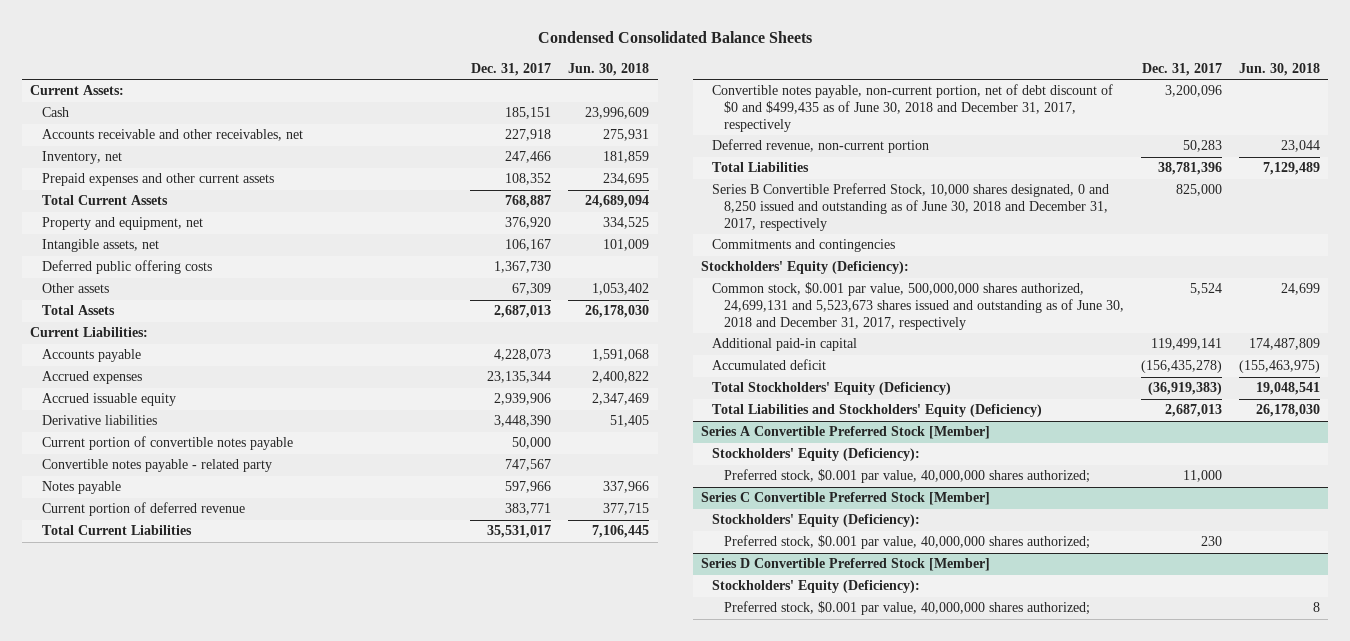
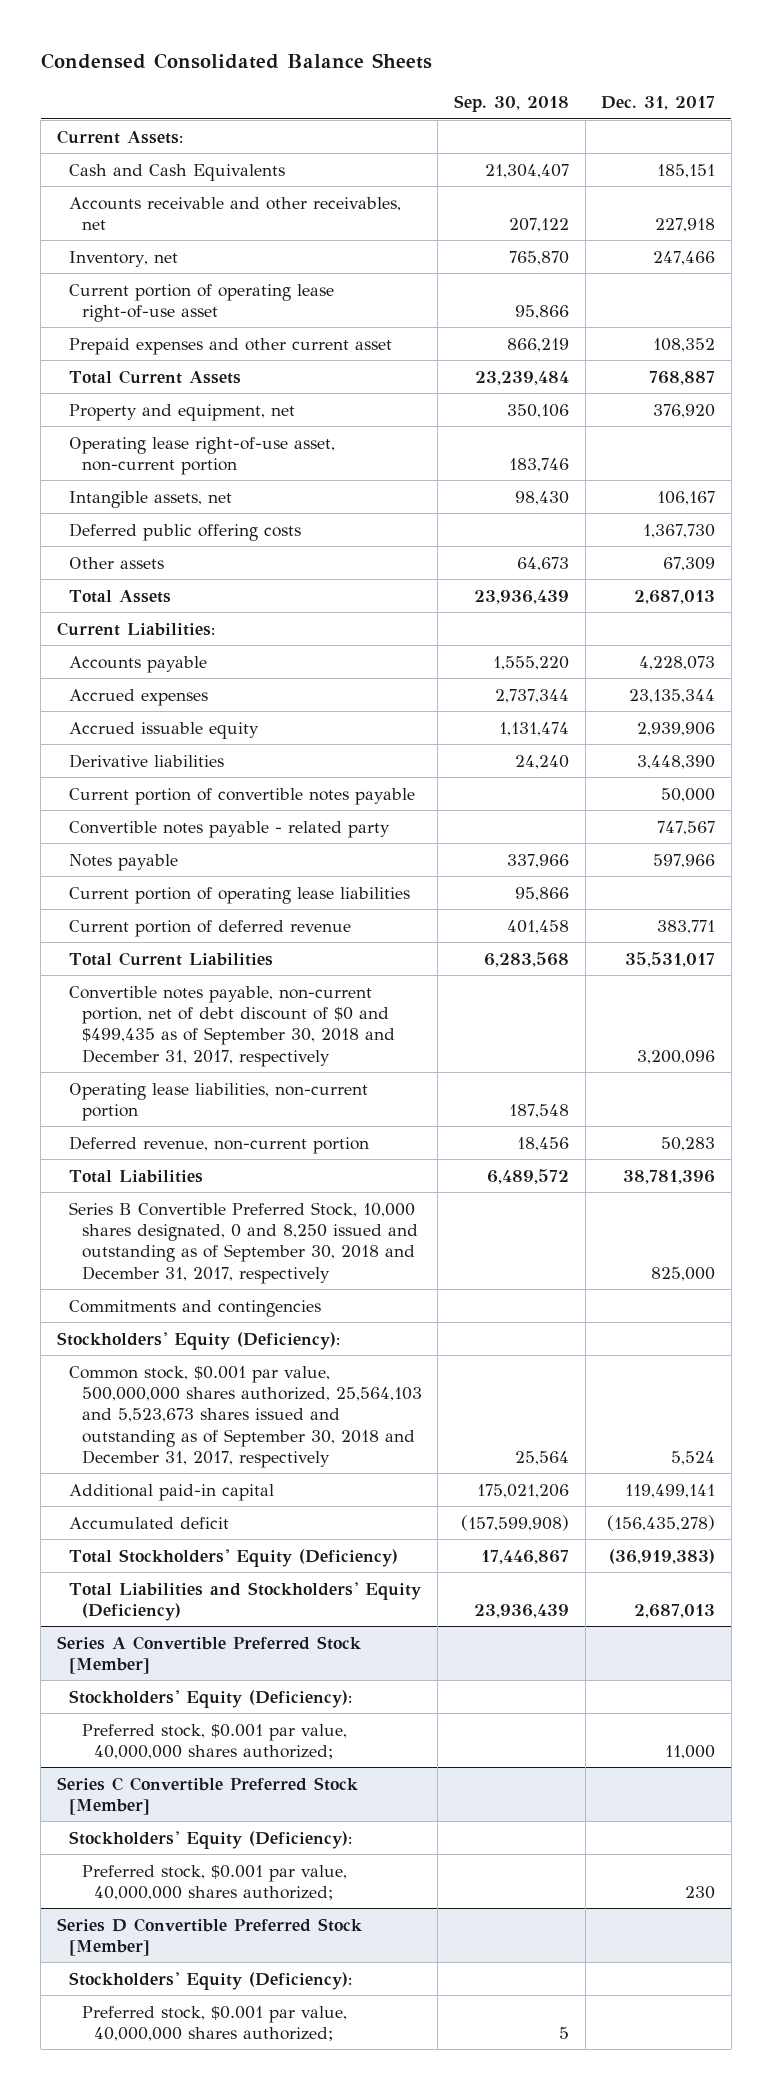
[568,62,650,76] Jun. 30, 2018 -> none
none -> [454,95,570,113] Sep. 30, 2018
[41,107,69,118] Cash -> [69,163,286,181] Cash and Cash Equivalents
none -> [69,283,335,322] Current portion of operating lease right-of-use asset
[41,173,274,187] Prepaid expenses and other current assets -> [69,337,393,355] Prepaid expenses and other current asset
none -> [69,436,336,475] Operating lease right-of-use asset, non-current portion
none -> [69,886,411,904] Current portion of operating lease liabilities
[712,84,1114,133] Convertible notes payable, non-current portion, net of debt discount of $0 and $499,435 as of June 30, 2018 and December 31, 2017, respectively -> [69,985,395,1067] Convertible notes payable, non-current portion, net of debt discount of $0 and $499,435 as of September 30, 2018 and December 31, 2017, respectively
none -> [69,1082,369,1121] Operating lease liabilities, non-current portion
[712,183,1110,232] Series B Convertible Preferred Stock, 10,000 shares designated, 0 and 8,250 issued and outstanding as of June 30, 2018 and December 31, 2017, respectively -> [69,1201,418,1284] Series B Convertible Preferred Stock, 10,000 shares designated, 0 and 8,250 issued and outstanding as of September 30, 2018 and December 31, 2017, respectively
[712,282,1124,331] Common stock, $0.001 par value, 500,000,000 shares authorized, 24,699,131 and 5,523,673 shares issued and outstanding as of June 30, 2018 and December 31, 2017, respectively -> [69,1365,422,1468] Common stock, $0.001 par value, 500,000,000 shares authorized, 25,564,103 and 5,523,673 shares issued and outstanding as of September 30, 2018 and December 31, 2017, respectively

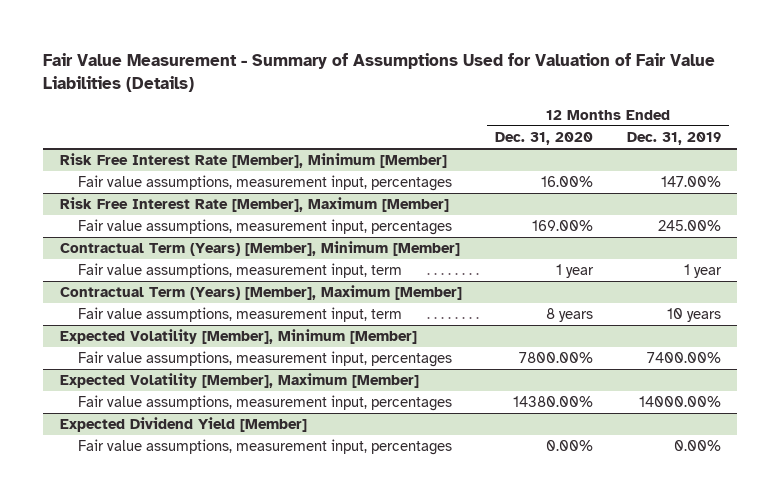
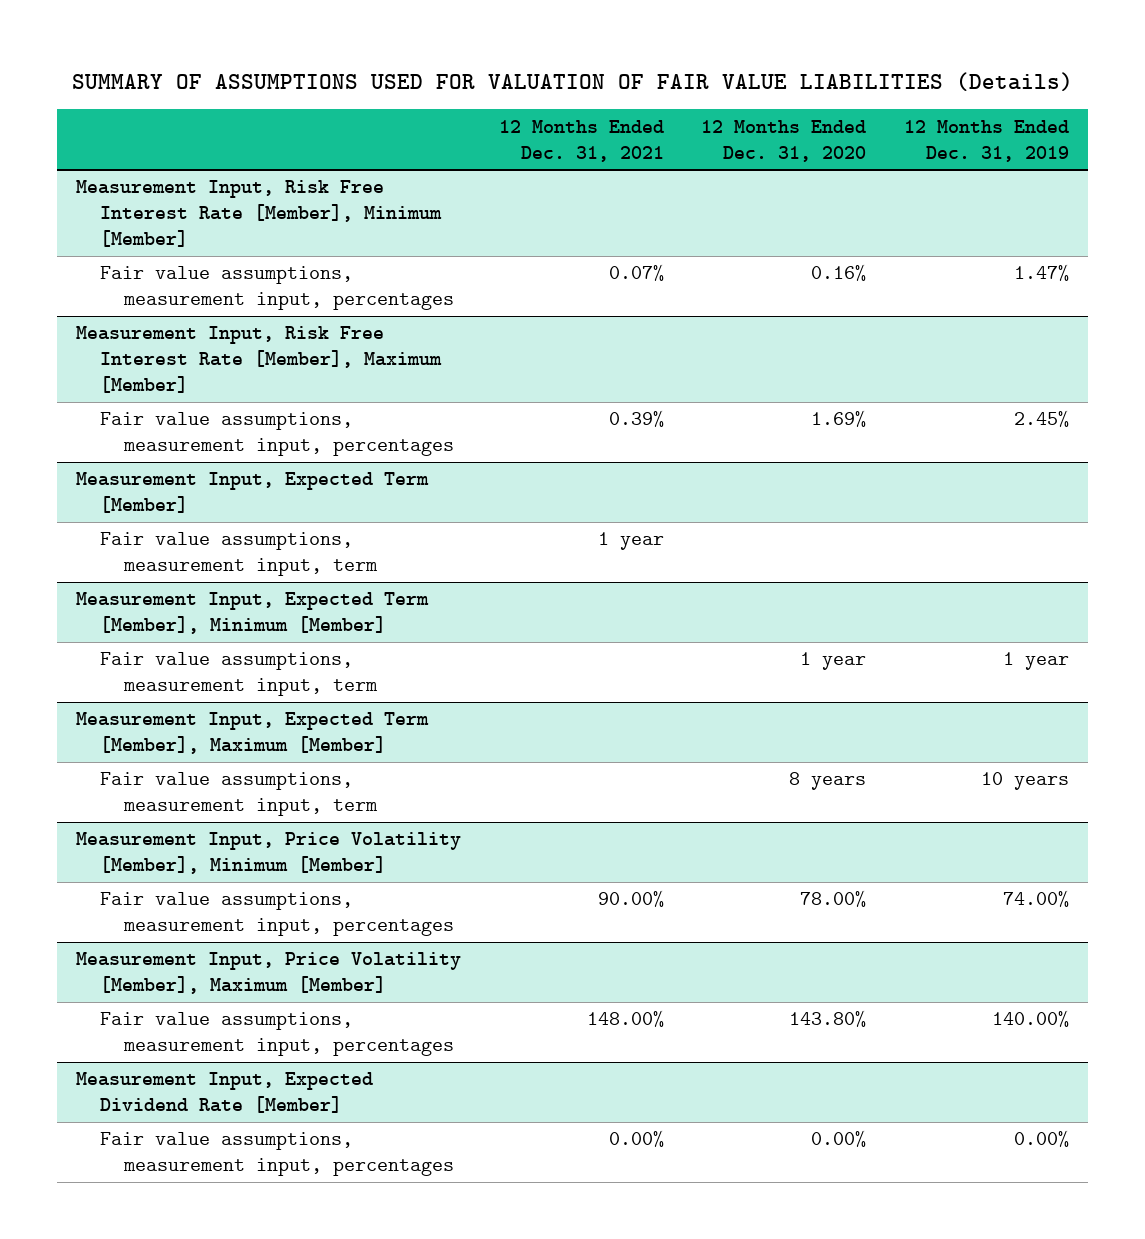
[43,53,716,92] Fair Value Measurement - Summary of Assumptions Used for Valuation of Fair Value Liabilities (Details) -> [71,71,1073,91] SUMMARY OF ASSUMPTIONS USED FOR VALUATION OF FAIR VALUE LIABILITIES (Details)
none -> [498,119,664,162] 12 Months Ended Dec. 31, 2021
[60,241,461,257] Contractual Term (Years) [Member], Minimum [Member] -> none
[60,153,448,169] Risk Free Interest Rate [Member], Minimum [Member] -> [75,180,442,247] Measurement Input, Risk Free Interest Rate [Member], Minimum [Member]
[541,176,594,188] 16.00% -> [811,264,867,282] 0.16%
[660,176,721,188] 147.00% -> [1014,264,1070,282] 1.47%
[60,197,450,213] Risk Free Interest Rate [Member], Maximum [Member] -> [75,326,442,393] Measurement Input, Risk Free Interest Rate [Member], Maximum [Member]
[532,220,594,232] 169.00% -> [811,410,867,428] 1.69%
[657,220,721,232] 245.00% -> [1014,410,1070,428] 2.45%
none -> [75,472,429,514] Measurement Input, Expected Term [Member]
none -> [99,532,378,577] Fair value assumptions, measurement input, term
none -> [75,592,429,635] Measurement Input, Expected Term [Member], Minimum [Member]
[60,285,463,301] Contractual Term (Years) [Member], Maximum [Member] -> none
none -> [75,712,429,755] Measurement Input, Expected Term [Member], Maximum [Member]
[60,329,418,345] Expected Volatility [Member], Minimum [Member] -> none
[60,373,420,389] Expected Volatility [Member], Maximum [Member] -> none
none -> [75,832,461,875] Measurement Input, Price Volatility [Member], Minimum [Member]
[519,352,594,364] 7800.00% -> [800,890,867,908] 78.00%
[646,352,721,364] 7400.00% -> [1003,890,1070,908] 74.00%
none -> [75,952,461,995] Measurement Input, Price Volatility [Member], Maximum [Member]
[513,396,594,408] 14380.00% -> [789,1010,867,1028] 143.80%
[638,396,721,408] 14000.00% -> [992,1010,1070,1028] 140.00%
[60,417,308,433] Expected Dividend Yield [Member] -> [75,1072,373,1114] Measurement Input, Expected Dividend Rate [Member]

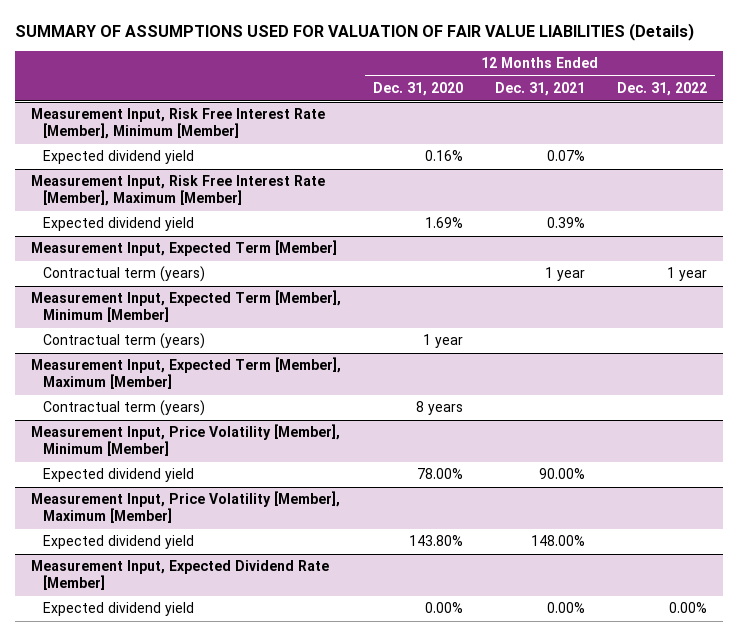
[904,119,1070,162] 12 Months Ended Dec. 31, 2019 -> none
none -> [616,82,707,97] Dec. 31, 2022
[99,266,454,311] Fair value assumptions, measurement input, percentages -> [42,150,194,165] Expected dividend yield
[99,412,454,457] Fair value assumptions, measurement input, percentages -> [42,217,194,232] Expected dividend yield
[99,532,378,577] Fair value assumptions, measurement input, term -> [42,266,205,283] Contractual term (years)
[99,652,378,697] Fair value assumptions, measurement input, term -> [42,333,205,350] Contractual term (years)
[99,772,378,817] Fair value assumptions, measurement input, term -> [42,400,205,417] Contractual term (years)
[99,892,454,937] Fair value assumptions, measurement input, percentages -> [42,468,194,483] Expected dividend yield
[99,1012,454,1057] Fair value assumptions, measurement input, percentages -> [42,535,194,550] Expected dividend yield
[99,1132,454,1177] Fair value assumptions, measurement input, percentages -> [42,602,194,617] Expected dividend yield

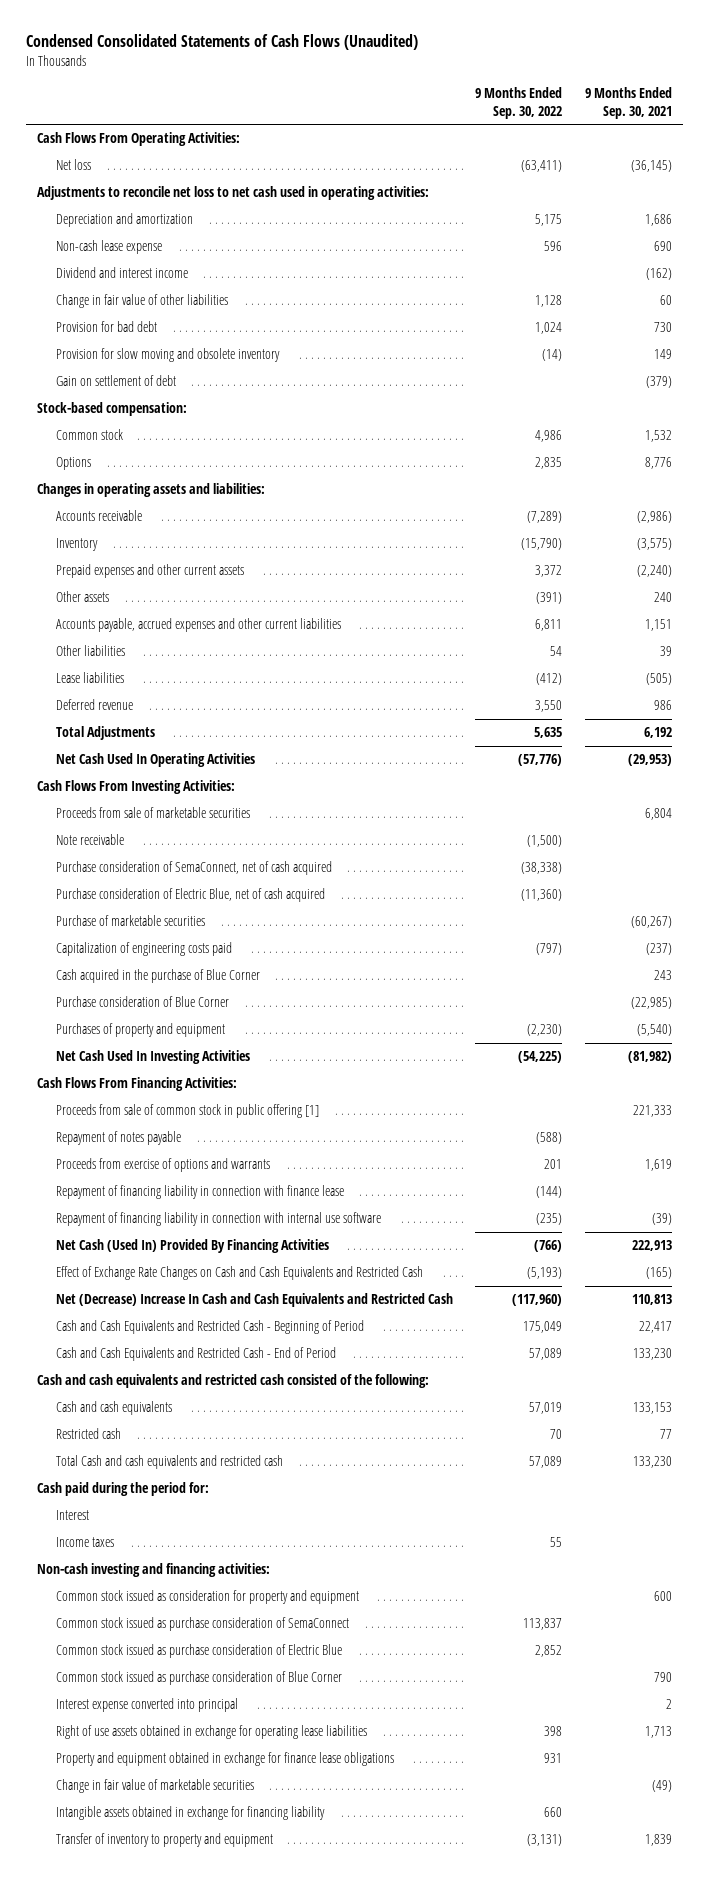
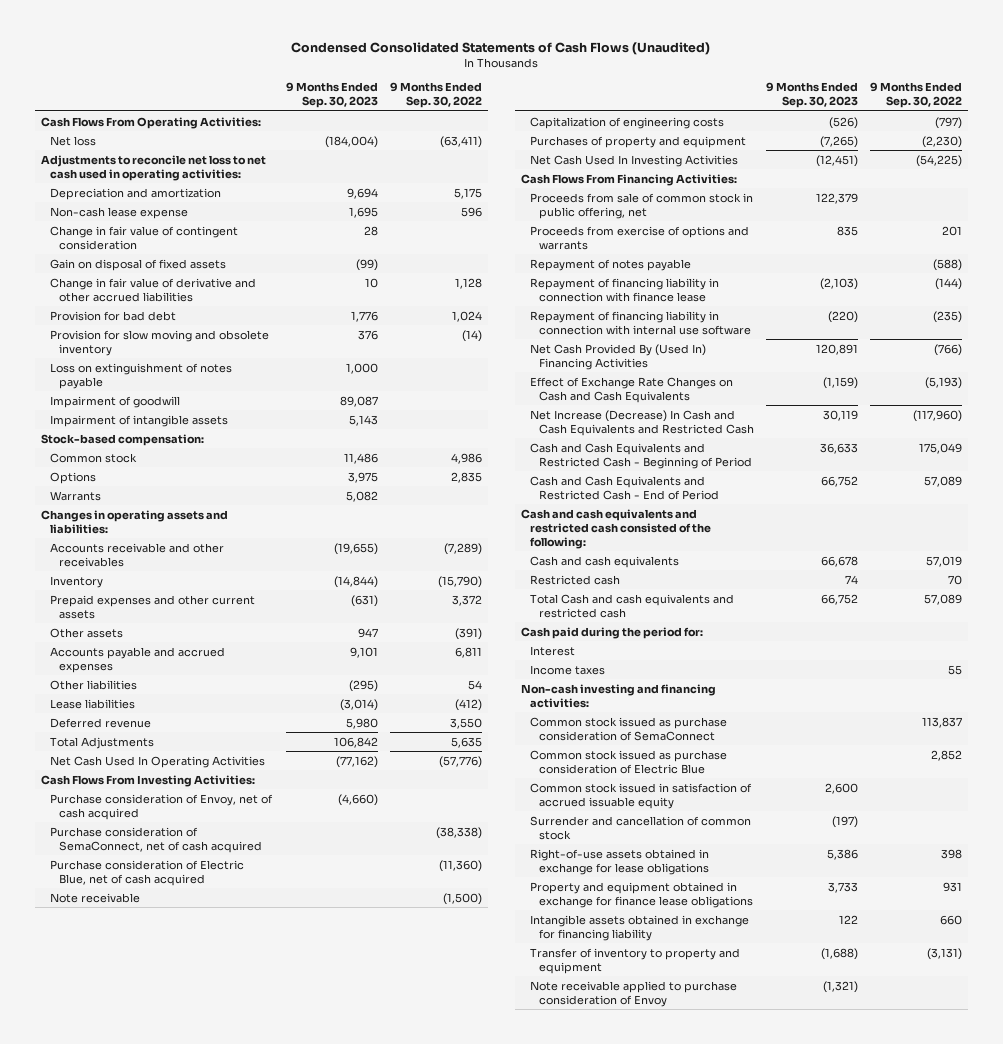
[585,86,673,119] 9 Months Ended Sep. 30, 2021 -> none
none -> [285,82,378,109] 9 Months Ended Sep. 30, 2023
[55,267,188,279] Dividend and interest income -> none
none -> [49,225,238,250] Change in fair value of contingent consideration
none -> [49,258,226,271] Gain on disposal of fixed assets
[55,294,228,309] Change in fair value of other liabilities -> [49,277,256,302] Change in fair value of derivative and other accrued liabilities
[55,375,176,387] Gain on settlement of debt -> [49,362,232,389] Loss on extinguishment of notes payable
none -> [49,395,180,408] Impairment of goodwill
none -> [49,414,228,427] Impairment of intangible assets
none -> [49,490,101,501] Warrants
[55,510,142,522] Accounts receivable -> [49,542,224,567] Accounts receivable and other receivables
[55,618,341,633] Accounts payable, accrued expenses and other current liabilities -> [49,646,225,673] Accounts payable and accrued expenses
[55,807,250,819] Proceeds from sale of marketable securities -> none
none -> [49,793,273,820] Purchase consideration of Envoy, net of cash acquired
[55,915,205,927] Purchase of marketable securities -> none
[55,969,260,984] Cash acquired in the purchase of Blue Corner -> none
[55,996,229,1008] Purchase consideration of Blue Corner -> none
[55,834,124,846] Note receivable -> [49,892,140,903] Note receivable
[55,942,232,957] Capitalization of engineering costs paid -> [530,116,725,129] Capitalization of engineering costs
[55,1104,319,1119] Proceeds from sale of common stock in public offering [1] -> [530,192,754,219] Proceeds from sale of common stock in public offering, net
[55,1131,181,1146] Repayment of notes payable -> [530,258,692,271] Repayment of notes payable
[55,1239,329,1254] Net Cash (Used In) Provided By Financing Activities -> [530,343,707,370] Net Cash Provided By (Used In) Financing Activities
[55,1266,423,1281] Effect of Exchange Rate Changes on Cash and Cash Equivalents and Restricted Cash -> [530,376,734,403] Effect of Exchange Rate Changes on Cash and Cash Equivalents
[55,1293,453,1308] Net (Decrease) Increase In Cash and Cash Equivalents and Restricted Cash -> [530,409,755,436] Net Increase (Decrease) In Cash and Cash Equivalents and Restricted Cash
[55,1590,359,1605] Common stock issued as consideration for property and equipment -> none
[55,1671,342,1686] Common stock issued as purchase consideration of Blue Corner -> none
[55,1698,238,1713] Interest expense converted into principal -> none
none -> [530,782,753,809] Common stock issued in satisfaction of accrued issuable equity
none -> [530,815,752,840] Surrender and cancellation of common stock
[55,1725,367,1740] Right of use assets obtained in exchange for operating lease liabilities -> [530,848,710,875] Right-of-use assets obtained in exchange for lease obligations
[55,1779,254,1794] Change in fair value of marketable securities -> none
none -> [530,980,738,1007] Note receivable applied to purchase consideration of Envoy

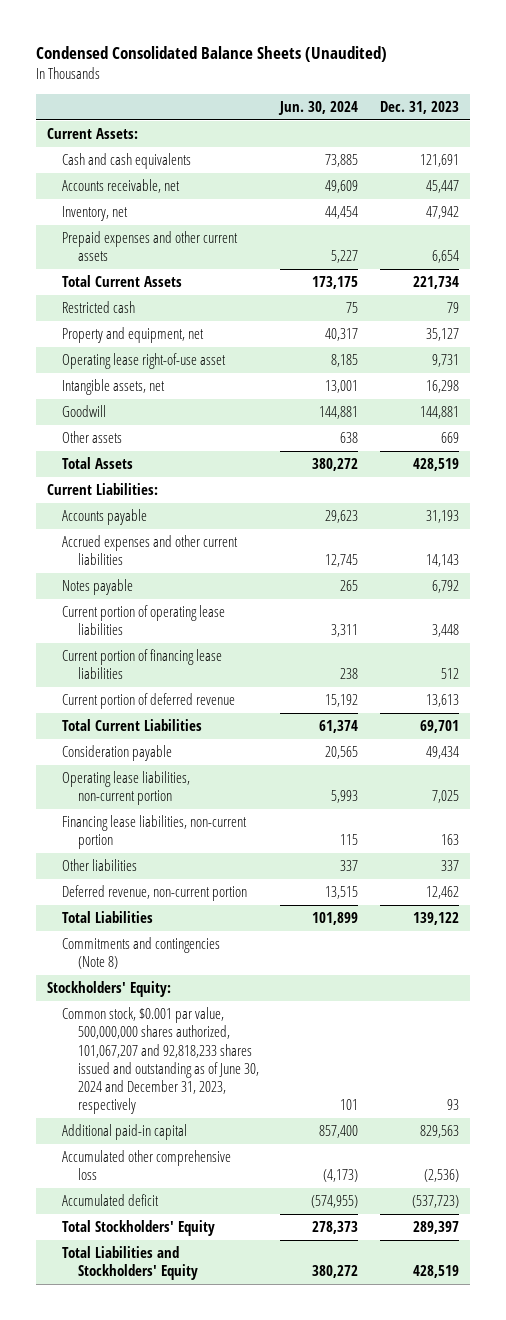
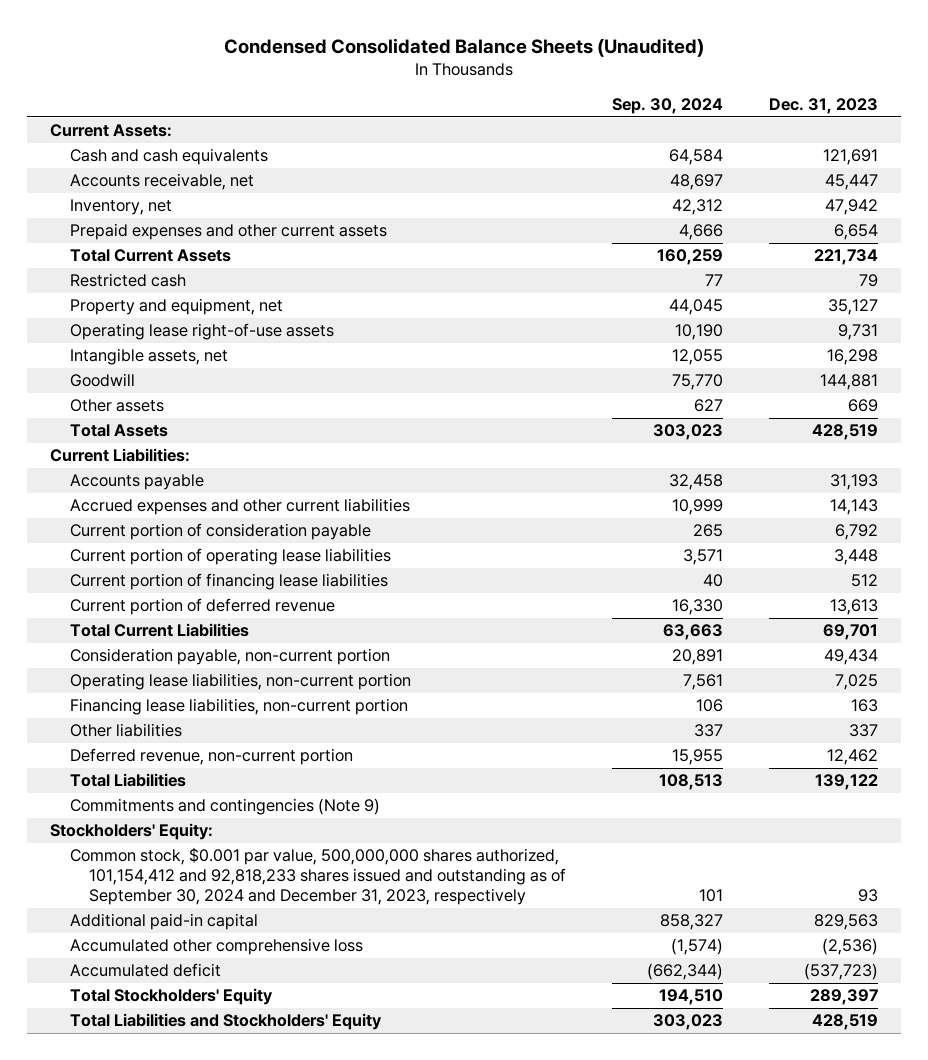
[278,101,359,116] Jun. 30, 2024 -> none
none -> [611,97,723,114] Sep. 30, 2024
[62,353,227,370] Operating lease right-of-use asset -> [69,323,334,341] Operating lease right-of-use assets
[62,579,134,596] Notes payable -> [69,523,371,541] Current portion of consideration payable
[62,745,173,762] Consideration payable -> [69,648,390,666] Consideration payable, non-current portion
[62,937,221,970] Commitments and contingencies (Note 8) -> [69,798,380,816] Commitments and contingencies (Note 9)
[62,1007,259,1115] Common stock, $0.001 par value, 500,000,000 shares authorized, 101,067,207 and 92,818,233 shares issued and outstanding as of June 30, 2024 and December 31, 2023, respectively -> [69,847,566,906] Common stock, $0.001 par value, 500,000,000 shares authorized, 101,154,412 and 92,818,233 shares issued and outstanding as of September 30, 2024 and December 31, 2023, respectively

